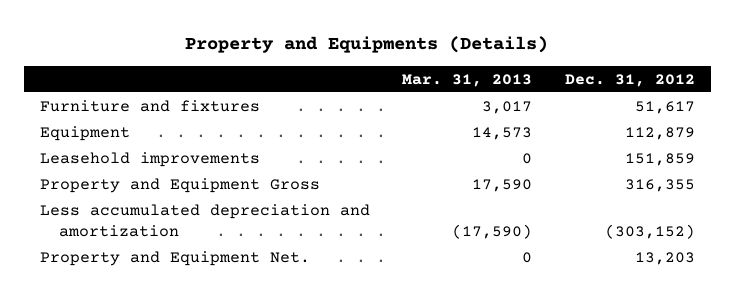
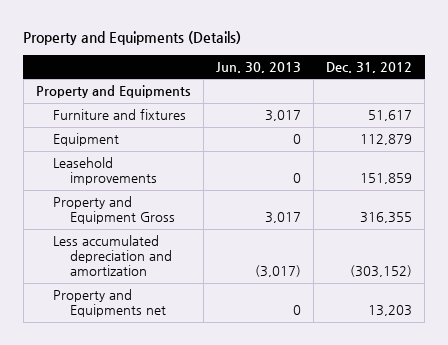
[402,73,533,87] Mar. 31, 2013 -> none
none -> [215,61,301,73] Jun. 30, 2013
none -> [35,85,191,99] Property and Equipments
[40,250,311,266] Property and Equipment Net. -> [52,289,166,318] Property and Equipments net

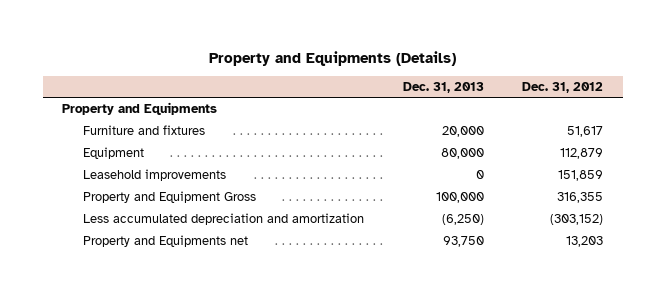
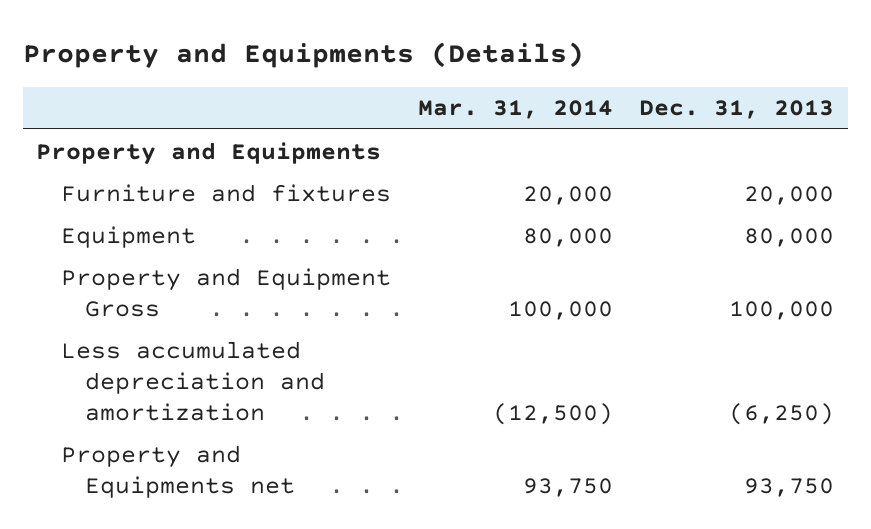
[522,82,604,94] Dec. 31, 2012 -> none
none -> [417,100,613,120] Mar. 31, 2014
[82,169,226,182] Leasehold improvements -> none

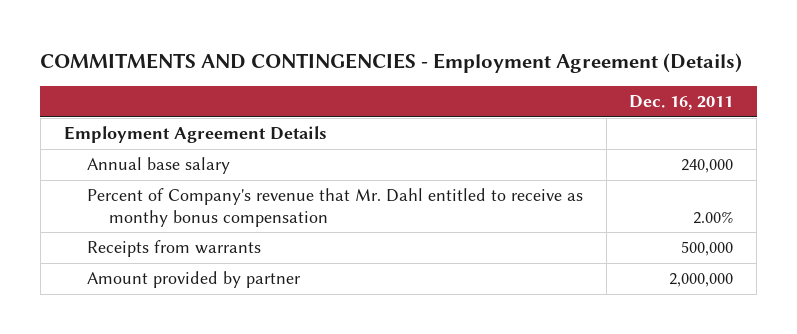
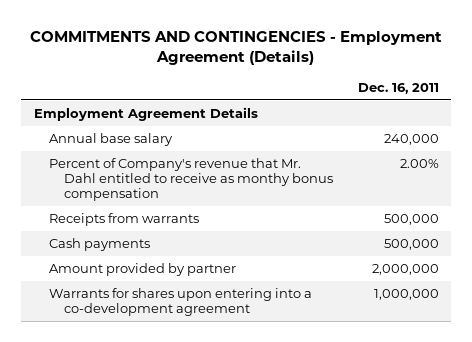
none -> [48,237,150,251] Cash payments
none -> [48,287,312,317] Warrants for shares upon entering into a co-development agreement

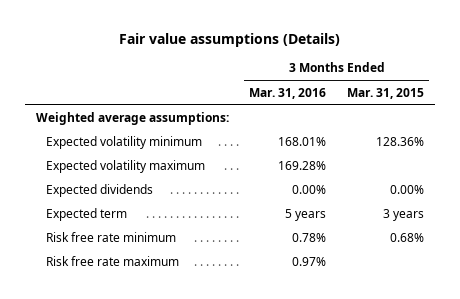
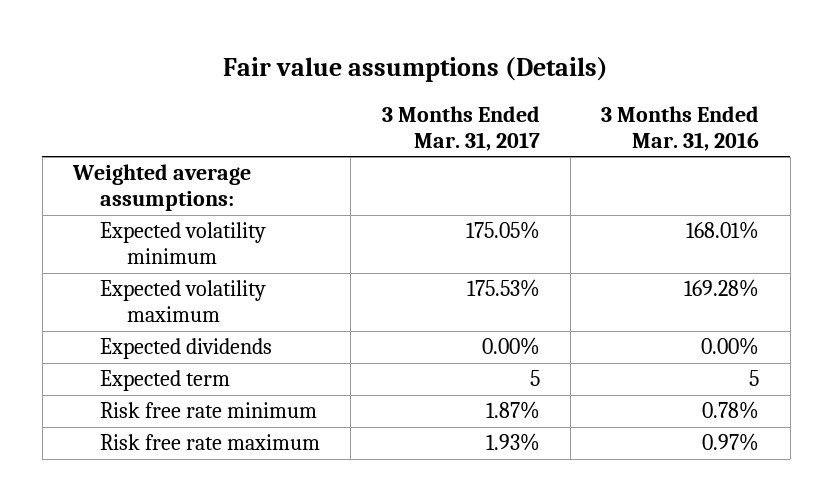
[347,87,425,99] Mar. 31, 2015 -> none
none -> [381,105,540,151] 3 Months Ended Mar. 31, 2017
[285,209,327,222] 5 years -> [749,370,760,387] 5

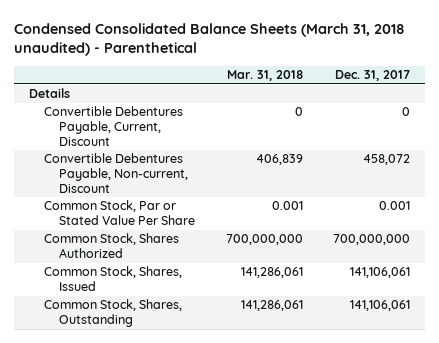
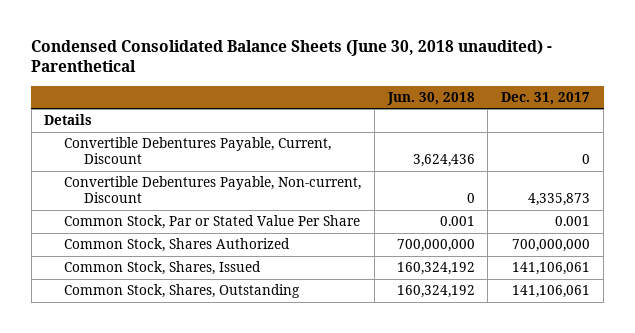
[14,22,406,57] Condensed Consolidated Balance Sheets (March 31, 2018 unaudited) - Parenthetical -> [31,39,553,73] Condensed Consolidated Balance Sheets (June 30, 2018 unaudited) - Parenthetical
[226,70,303,82] Mar. 31, 2018 -> none
none -> [386,91,475,105] Jun. 30, 2018
[362,154,410,166] 458,072 -> [528,193,591,207] 4,335,873

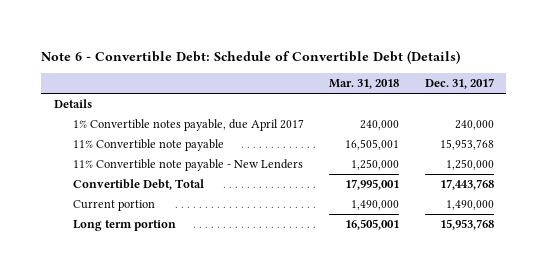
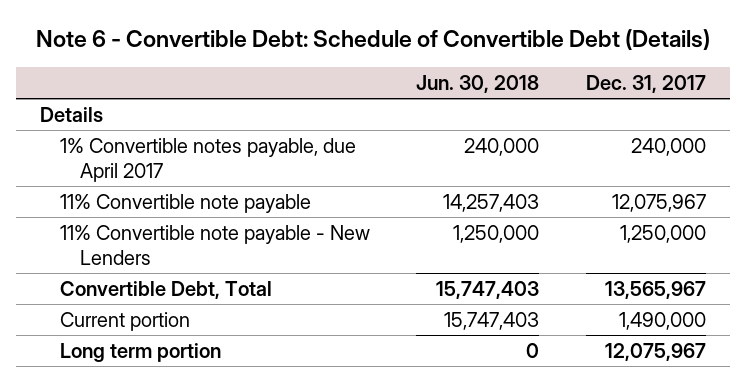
[329,79,400,90] Mar. 31, 2018 -> none
none -> [416,74,540,93] Jun. 30, 2018
[439,139,494,151] 15,953,768 -> [612,193,707,212] 12,075,967
[439,179,494,191] 17,443,768 -> [605,280,707,299] 13,565,967
[439,219,494,231] 15,953,768 -> [605,342,707,361] 12,075,967

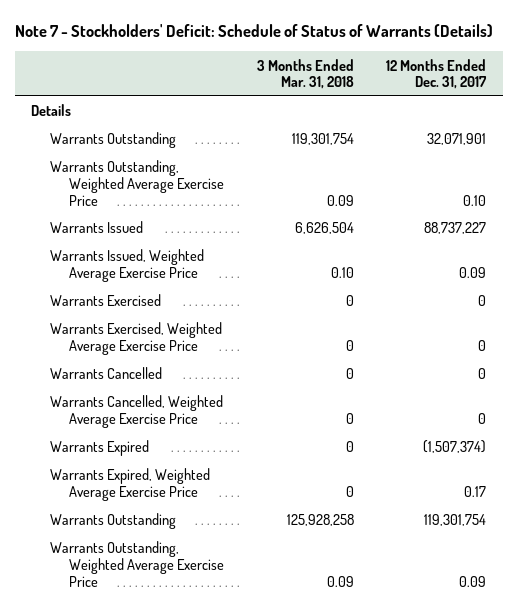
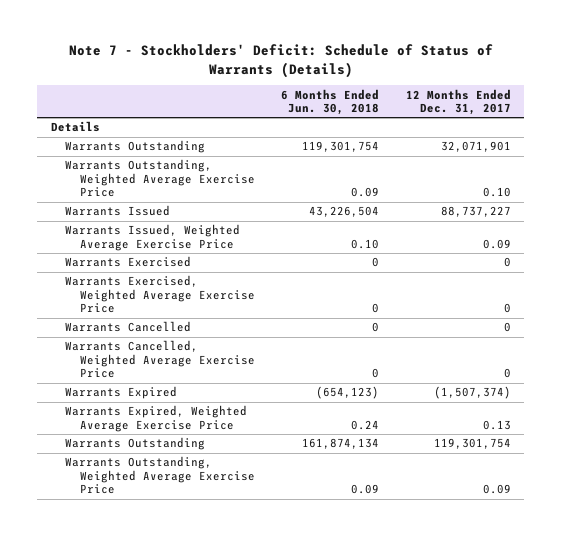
[256,58,354,90] 3 Months Ended Mar. 31, 2018 -> none
none -> [281,88,380,116] 6 Months Ended Jun. 30, 2018
[464,485,487,497] 0.17 -> [482,419,511,430] 0.13

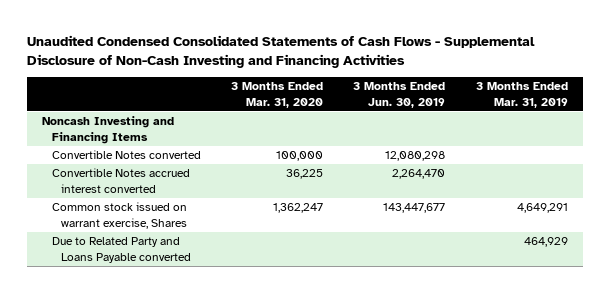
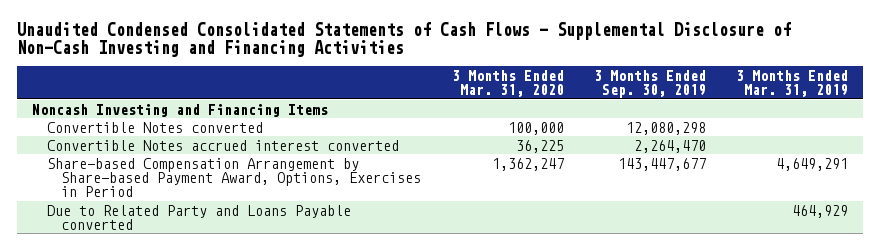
[353,82,446,108] 3 Months Ended Jun. 30, 2019 -> none
none -> [593,69,706,98] 3 Months Ended Sep. 30, 2019
[51,202,188,229] Common stock issued on warrant exercise, Shares -> [46,157,422,197] Share-based Compensation Arrangement by Share-based Payment Award, Options, Exercises in Period

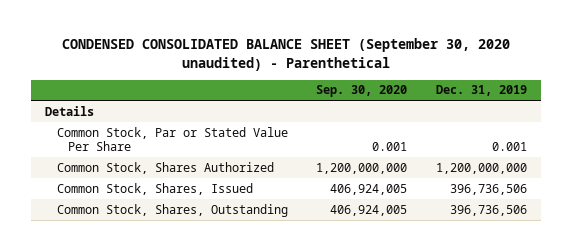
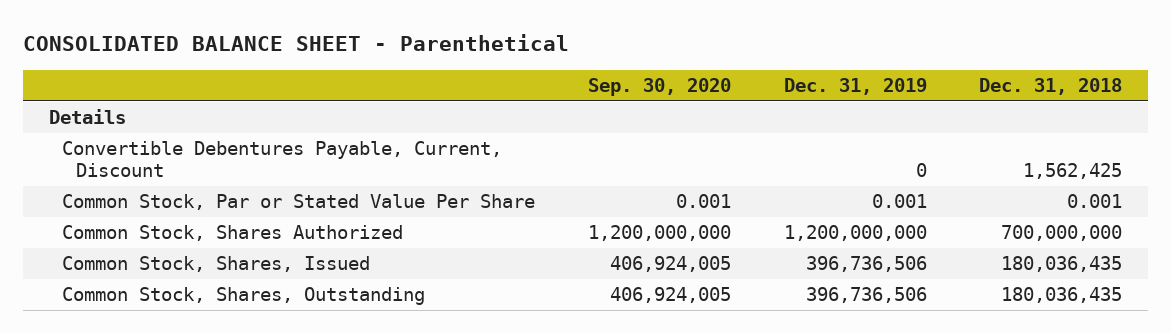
[62,38,511,71] CONDENSED CONSOLIDATED BALANCE SHEET (September 30, 2020 unaudited) - Parenthetical -> [22,34,569,52] CONSOLIDATED BALANCE SHEET - Parenthetical
none -> [979,78,1123,96] Dec. 31, 2018
none -> [62,141,503,178] Convertible Debentures Payable, Current, Discount

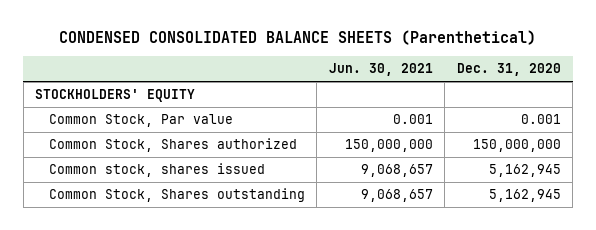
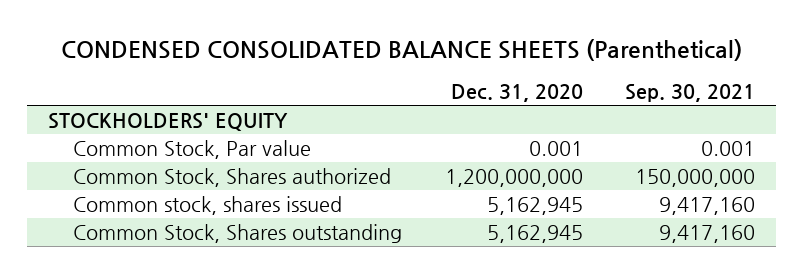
[328,63,433,77] Jun. 30, 2021 -> none
none -> [625,84,756,103] Sep. 30, 2021
[472,139,561,153] 150,000,000 -> [444,168,583,187] 1,200,000,000

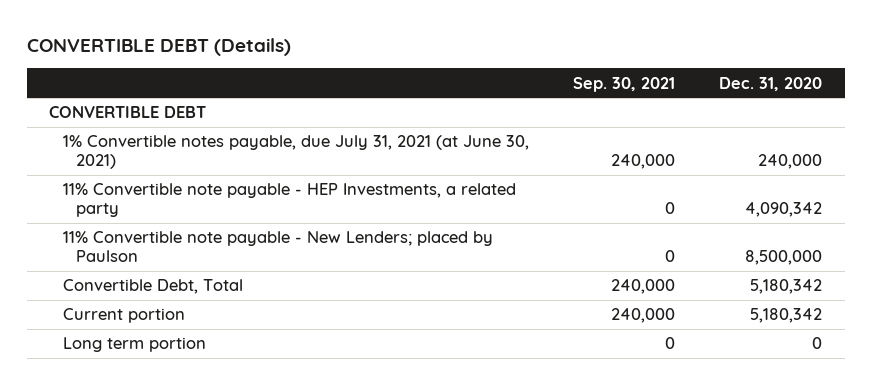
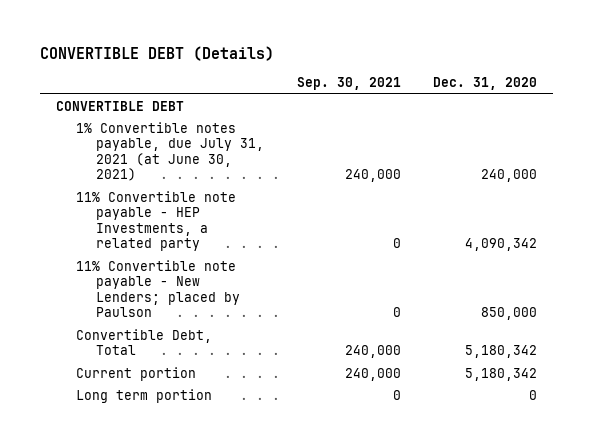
[745,250,823,266] 8,500,000 -> [481,307,538,321] 850,000

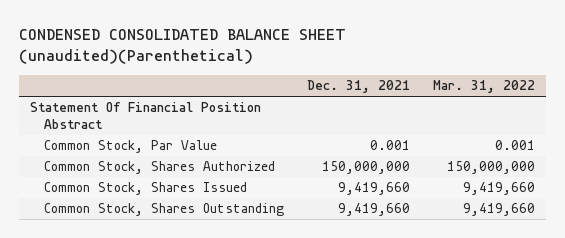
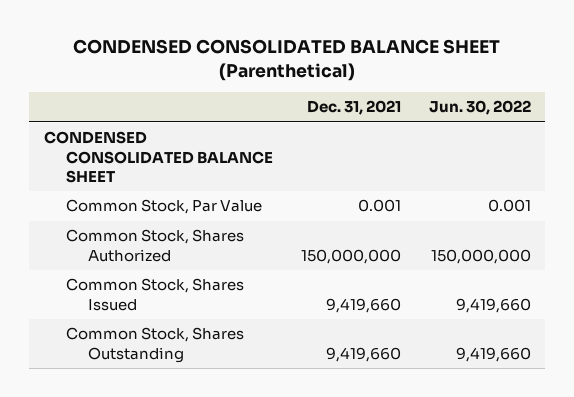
[18,29,346,65] CONDENSED CONSOLIDATED BALANCE SHEET (unaudited)(Parenthetical) -> [73,39,501,81] CONDENSED CONSOLIDATED BALANCE SHEET (Parenthetical)
[433,80,536,94] Mar. 31, 2022 -> none
none -> [428,100,531,116] Jun. 30, 2022
[30,102,262,129] Statement Of Financial Position Abstract -> [43,131,273,184] CONDENSED CONSOLIDATED BALANCE SHEET

